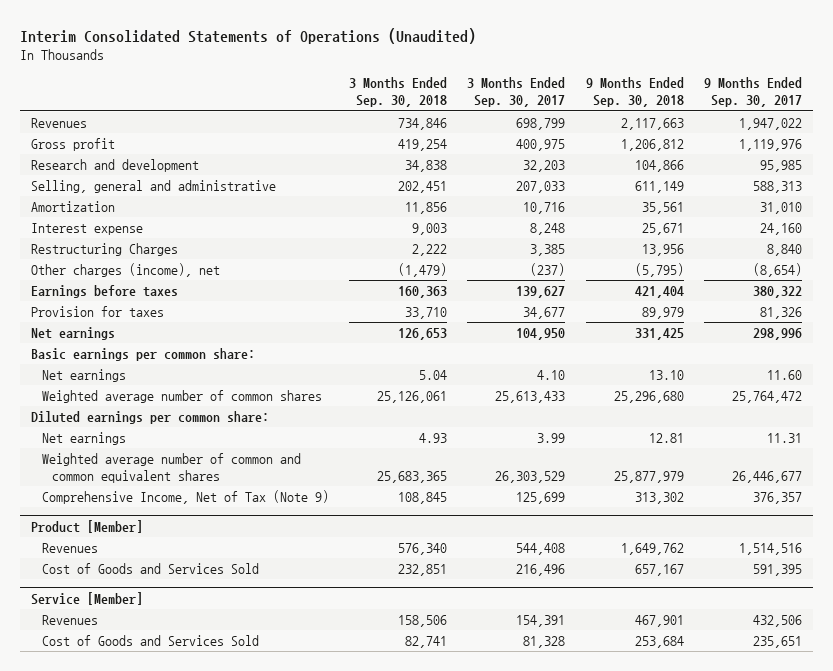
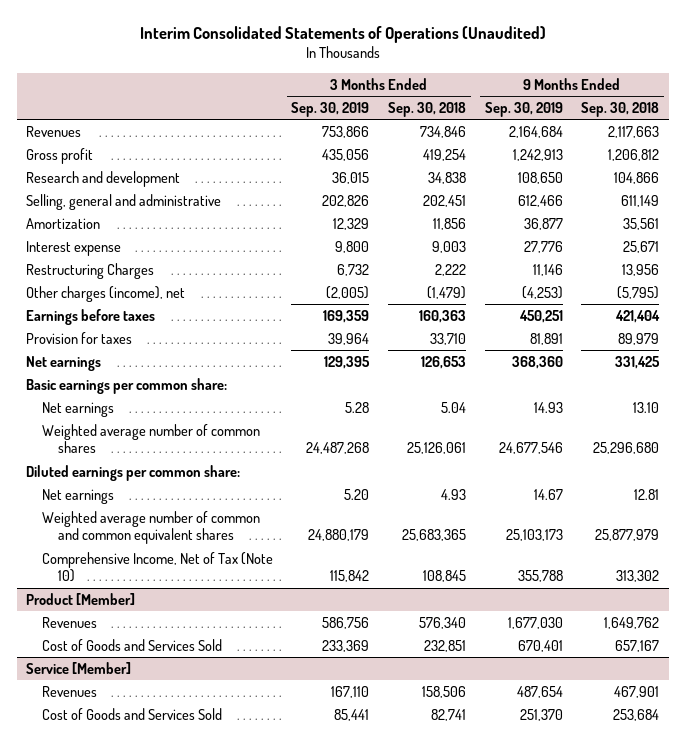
[467,77,566,108] 3 Months Ended Sep. 30, 2017 -> none
[704,77,803,108] 9 Months Ended Sep. 30, 2017 -> none
none -> [291,101,370,117] Sep. 30, 2019
none -> [484,101,563,117] Sep. 30, 2019
[41,489,329,504] Comprehensive Income, Net of Tax (Note 9) -> [41,551,273,583] Comprehensive Income, Net of Tax (Note 10)

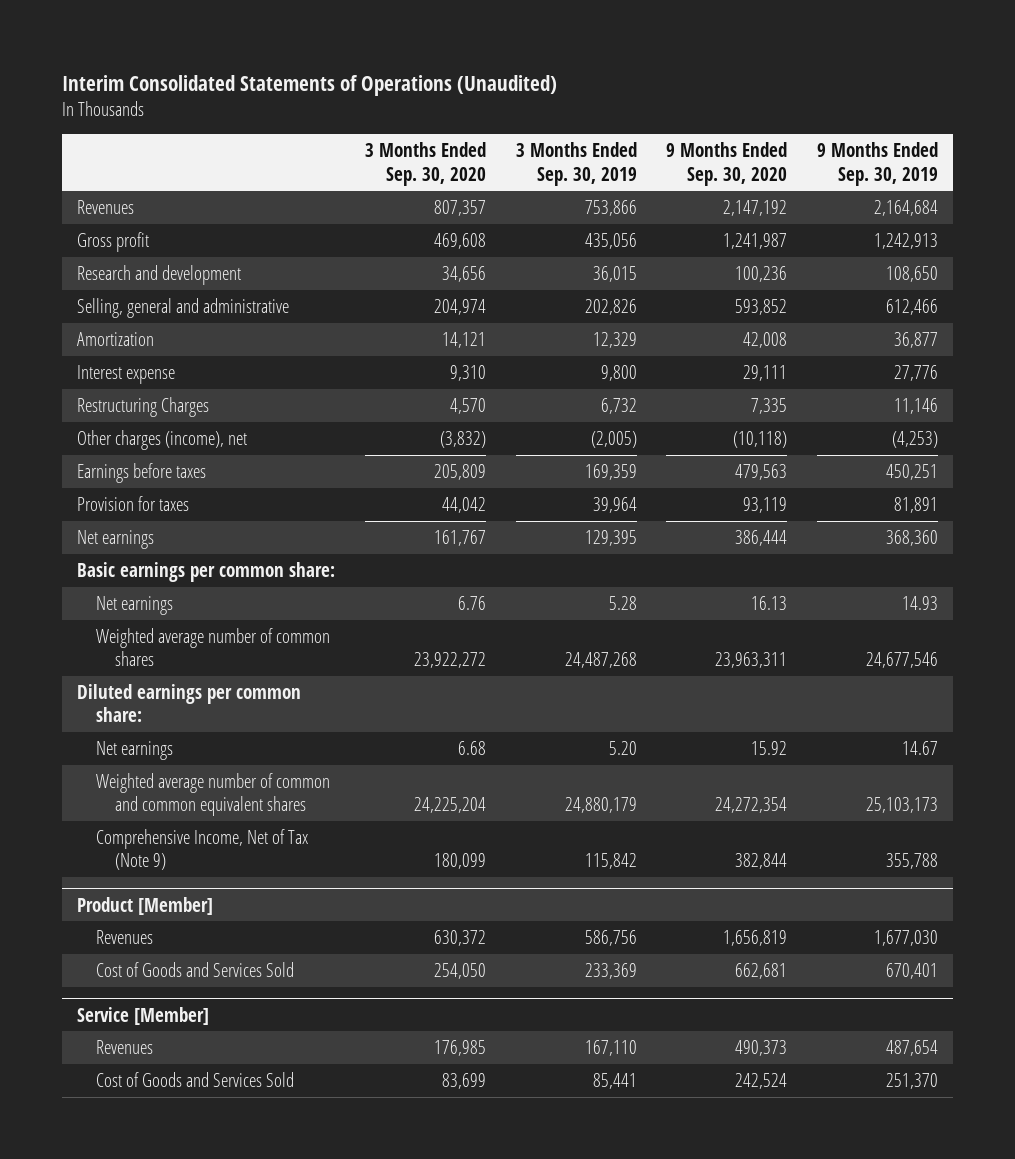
[388,101,467,117] Sep. 30, 2018 -> none
[581,101,660,117] Sep. 30, 2018 -> none
none -> [364,142,486,186] 3 Months Ended Sep. 30, 2020
none -> [666,142,788,186] 9 Months Ended Sep. 30, 2020
[41,551,273,583] Comprehensive Income, Net of Tax (Note 10) -> [96,828,309,871] Comprehensive Income, Net of Tax (Note 9)

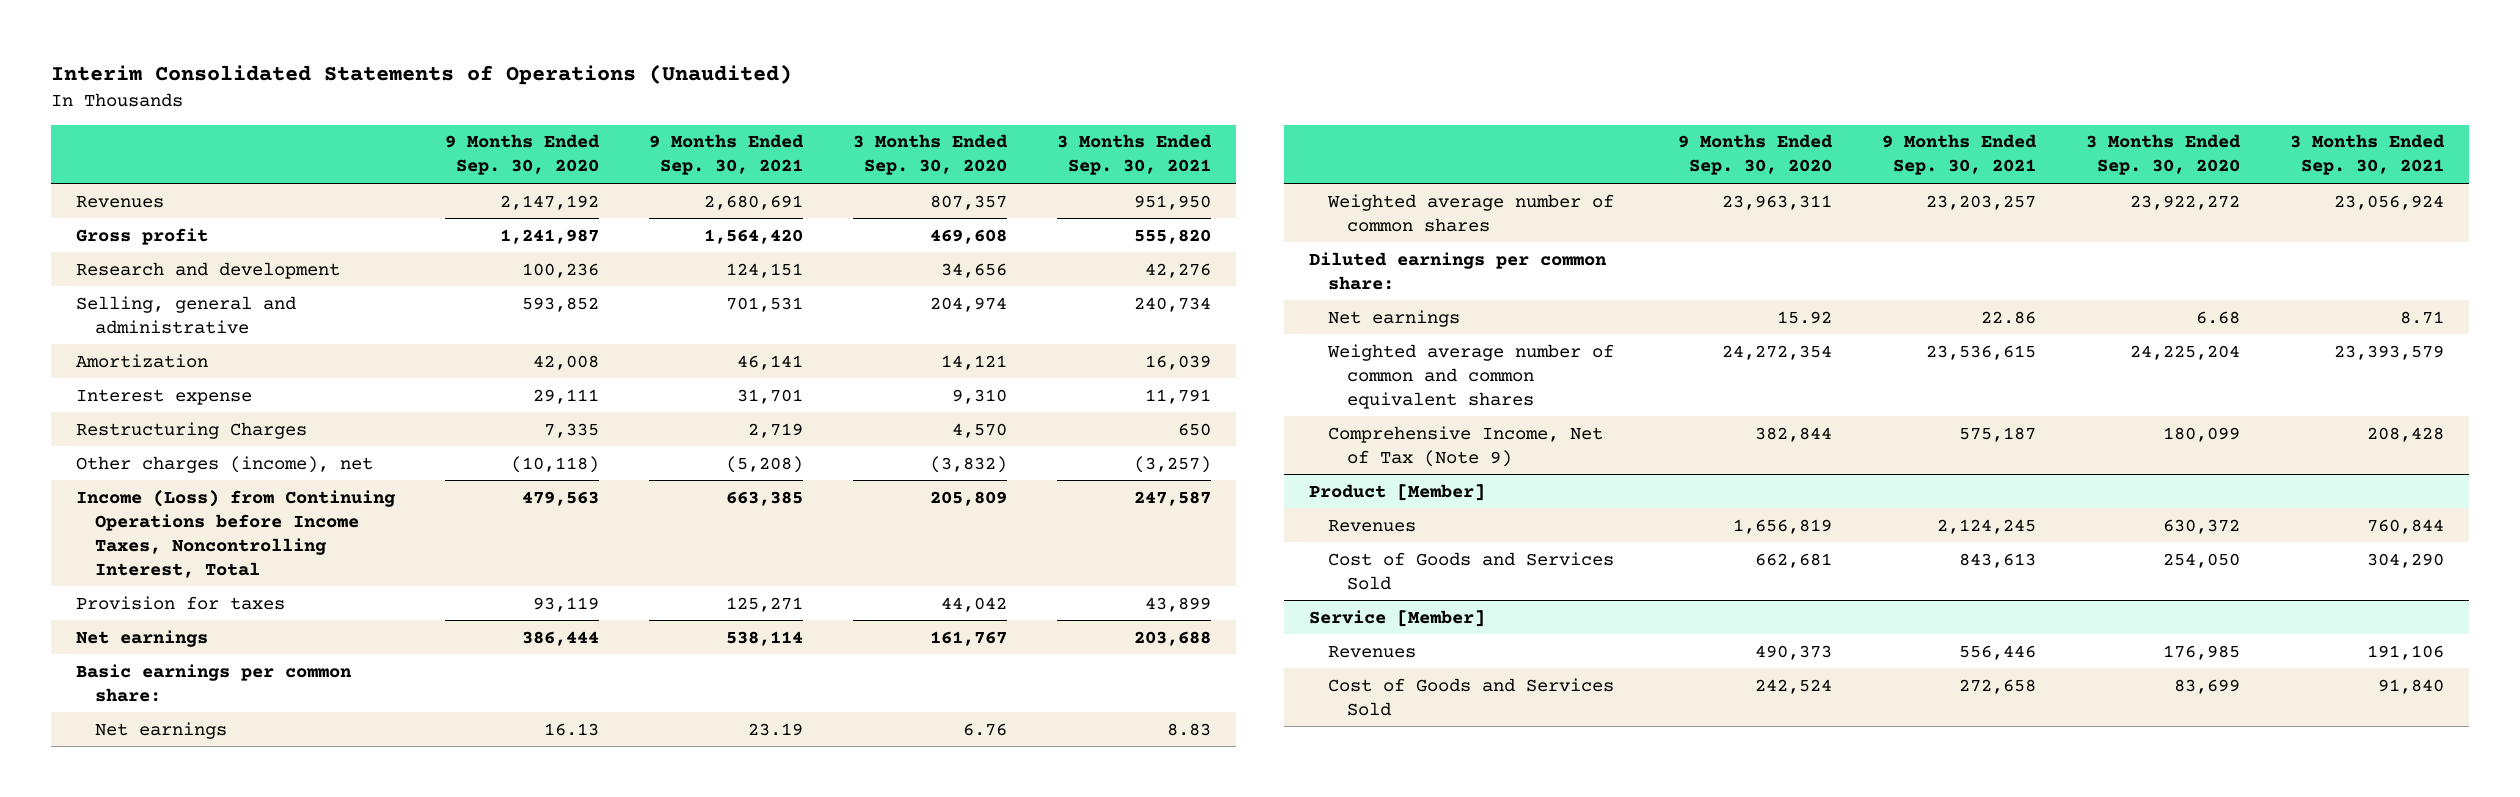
[515,142,637,186] 3 Months Ended Sep. 30, 2019 -> none
[816,142,938,186] 9 Months Ended Sep. 30, 2019 -> none
none -> [649,134,805,176] 9 Months Ended Sep. 30, 2021
none -> [1057,134,1213,176] 3 Months Ended Sep. 30, 2021
[77,462,207,483] Earnings before taxes -> [76,489,397,578] Income (Loss) from Continuing Operations before Income Taxes, Noncontrolling Interest, Total

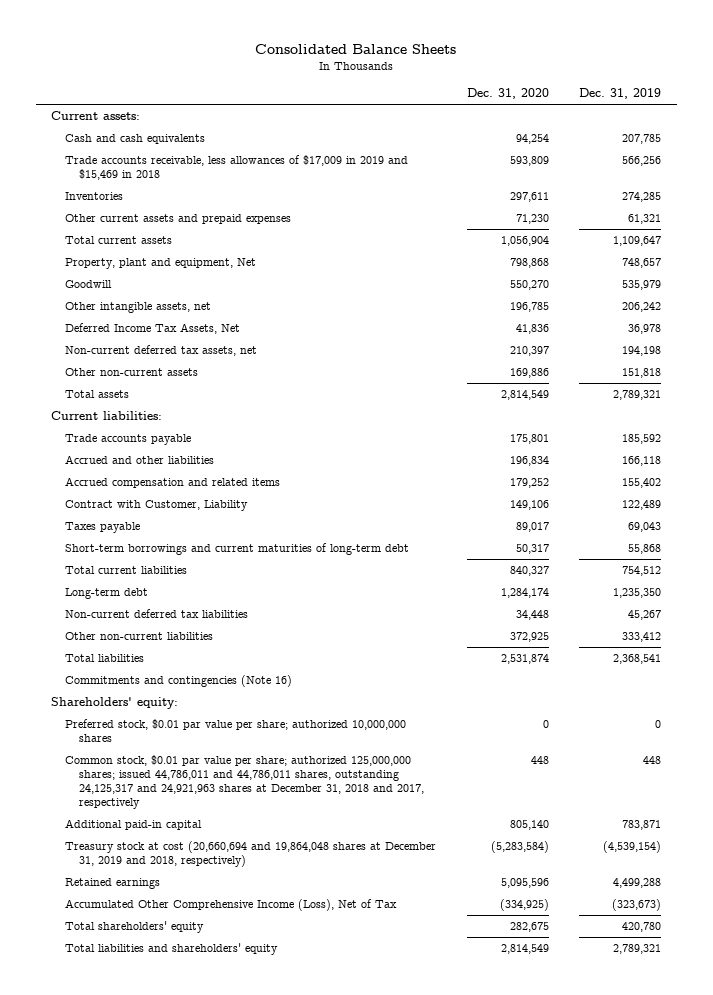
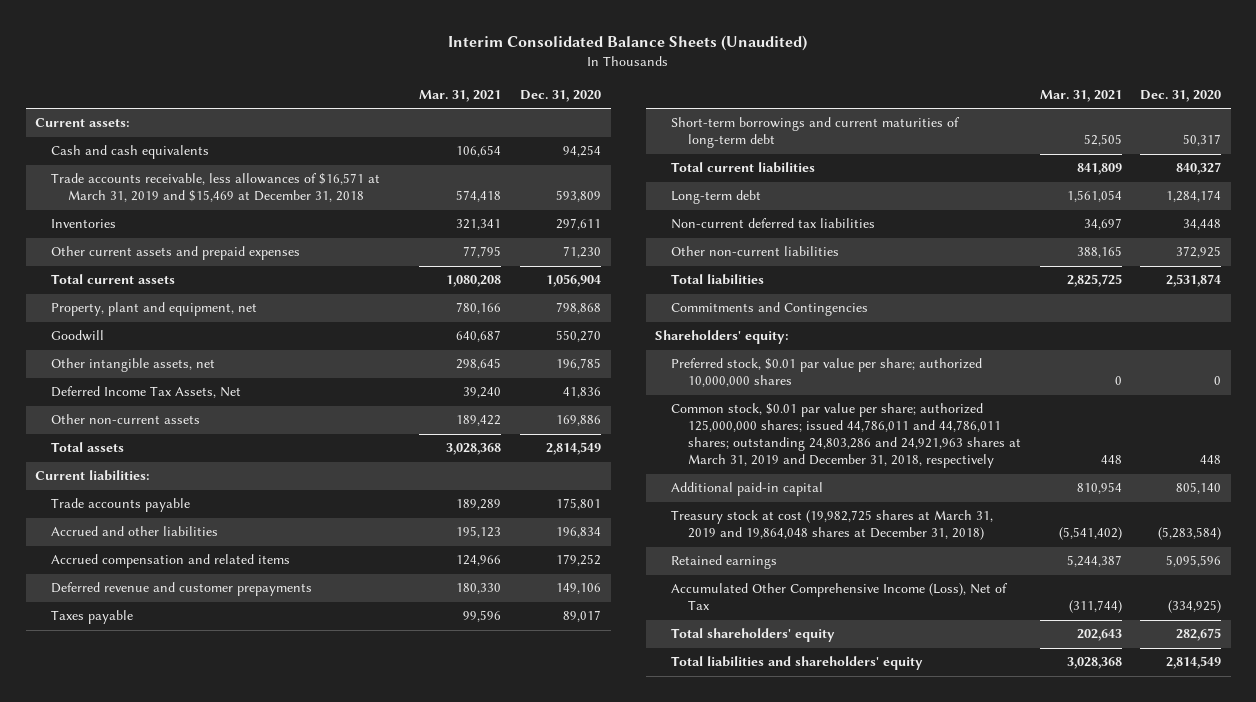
[255,44,457,55] Consolidated Balance Sheets -> [448,35,808,52] Interim Consolidated Balance Sheets (Unaudited)
[579,88,662,100] Dec. 31, 2019 -> none
none -> [419,89,502,102] Mar. 31, 2021
[64,155,408,181] Trade accounts receivable, less allowances of $17,009 in 2019 and $15,469 in 2018 -> [51,173,381,203] Trade accounts receivable, less allowances of $16,571 at March 31, 2019 and $15,469 at December 31, 2018
[64,258,256,270] Property, plant and equipment, Net -> [51,302,258,317] Property, plant and equipment, net
[64,345,257,357] Non-current deferred tax assets, net -> none
[64,500,248,512] Contract with Customer, Liability -> [51,582,313,597] Deferred revenue and customer prepayments
[64,675,292,688] Commitments and contingencies (Note 16) -> [671,302,869,317] Commitments and Contingencies
[64,755,424,809] Common stock, $0.01 par value per share; authorized 125,000,000 shares; issued 44,786,011 and 44,786,011 shares, outstanding 24,125,317 and 24,921,963 shares at December 31, 2018 and 2017, respectively -> [671,403,1021,469] Common stock, $0.01 par value per share; authorized 125,000,000 shares; issued 44,786,011 and 44,786,011 shares; outstanding 24,803,286 and 24,921,963 shares at March 31, 2019 and December 31, 2018, respectively
[64,841,436,868] Treasury stock at cost (20,660,694 and 19,864,048 shares at December 31, 2019 and 2018, respectively) -> [671,510,994,541] Treasury stock at cost (19,982,725 shares at March 31, 2019 and 19,864,048 shares at December 31, 2018)

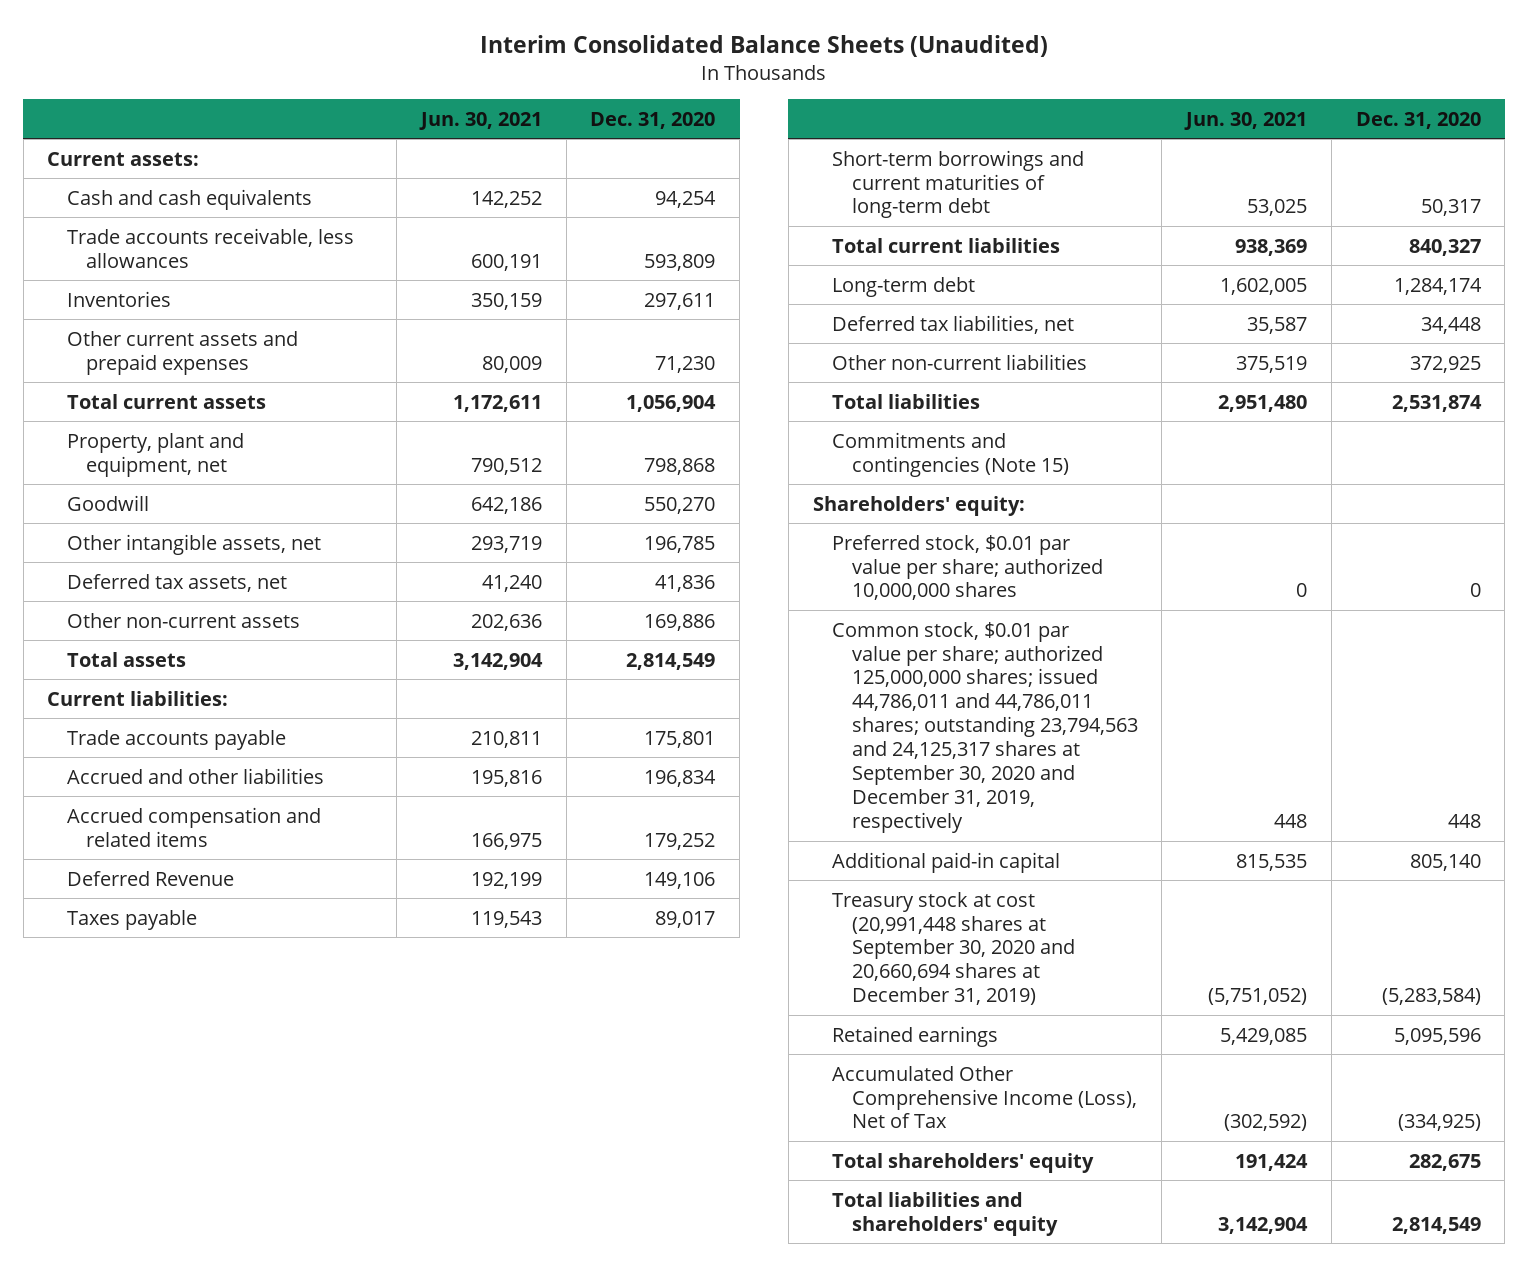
[419,89,502,102] Mar. 31, 2021 -> none
none -> [418,111,542,130] Jun. 30, 2021
[51,173,381,203] Trade accounts receivable, less allowances of $16,571 at March 31, 2019 and $15,469 at December 31, 2018 -> [66,227,354,268] Trade accounts receivable, less allowances
[51,386,242,399] Deferred Income Tax Assets, Net -> [66,573,287,592] Deferred tax assets, net
[51,582,313,597] Deferred revenue and customer prepayments -> [66,870,234,886] Deferred Revenue
[671,218,876,230] Non-current deferred tax liabilities -> [832,314,1075,334] Deferred tax liabilities, net
[671,302,869,317] Commitments and Contingencies -> [832,431,1069,477] Commitments and contingencies (Note 15)
[671,403,1021,469] Common stock, $0.01 par value per share; authorized 125,000,000 shares; issued 44,786,011 and 44,786,011 shares; outstanding 24,803,286 and 24,921,963 shares at March 31, 2019 and December 31, 2018, respectively -> [832,621,1138,834] Common stock, $0.01 par value per share; authorized 125,000,000 shares; issued 44,786,011 and 44,786,011 shares; outstanding 23,794,563 and 24,125,317 shares at September 30, 2020 and December 31, 2019, respectively
[671,510,994,541] Treasury stock at cost (19,982,725 shares at March 31, 2019 and 19,864,048 shares at December 31, 2018) -> [832,891,1075,1006] Treasury stock at cost (20,991,448 shares at September 30, 2020 and 20,660,694 shares at December 31, 2019)

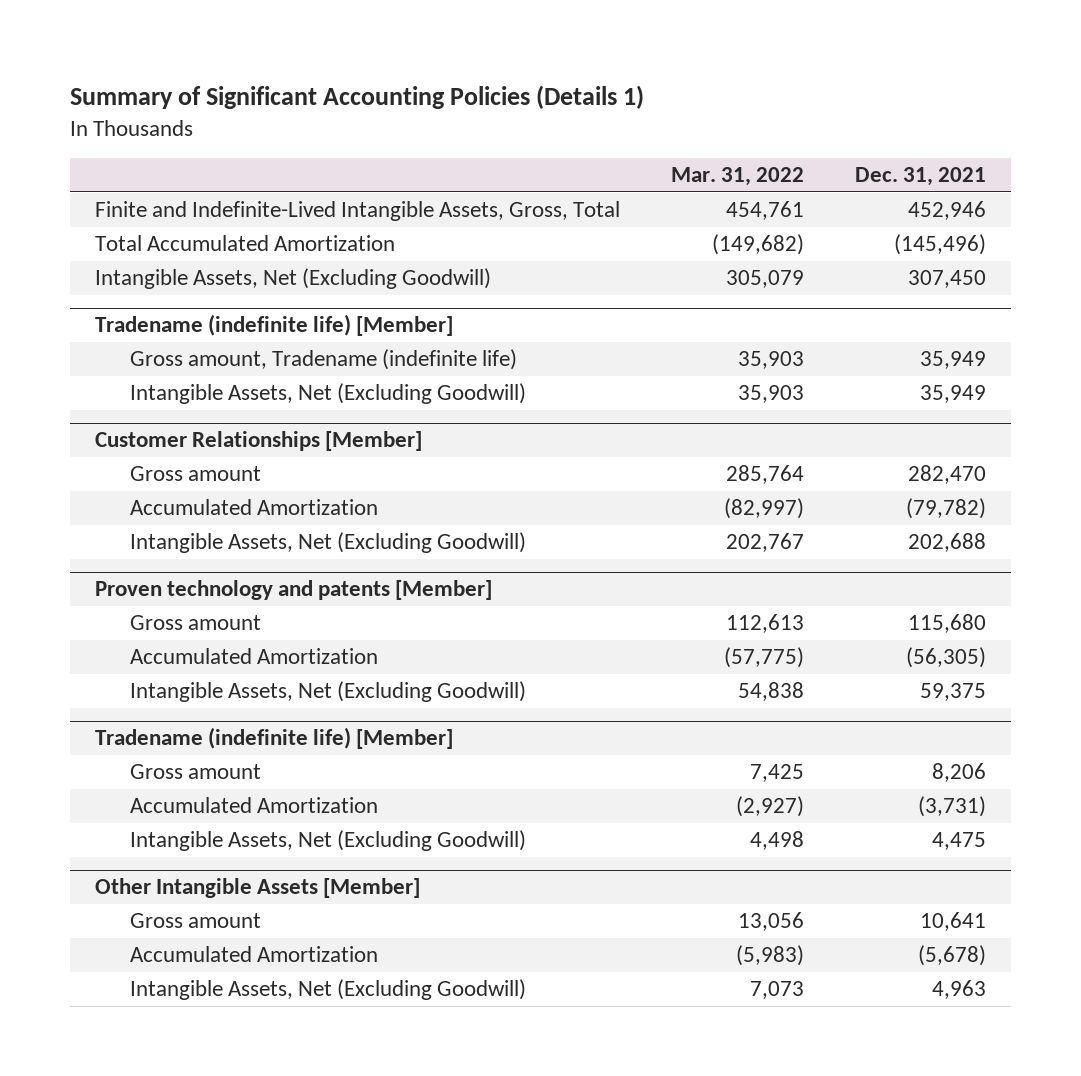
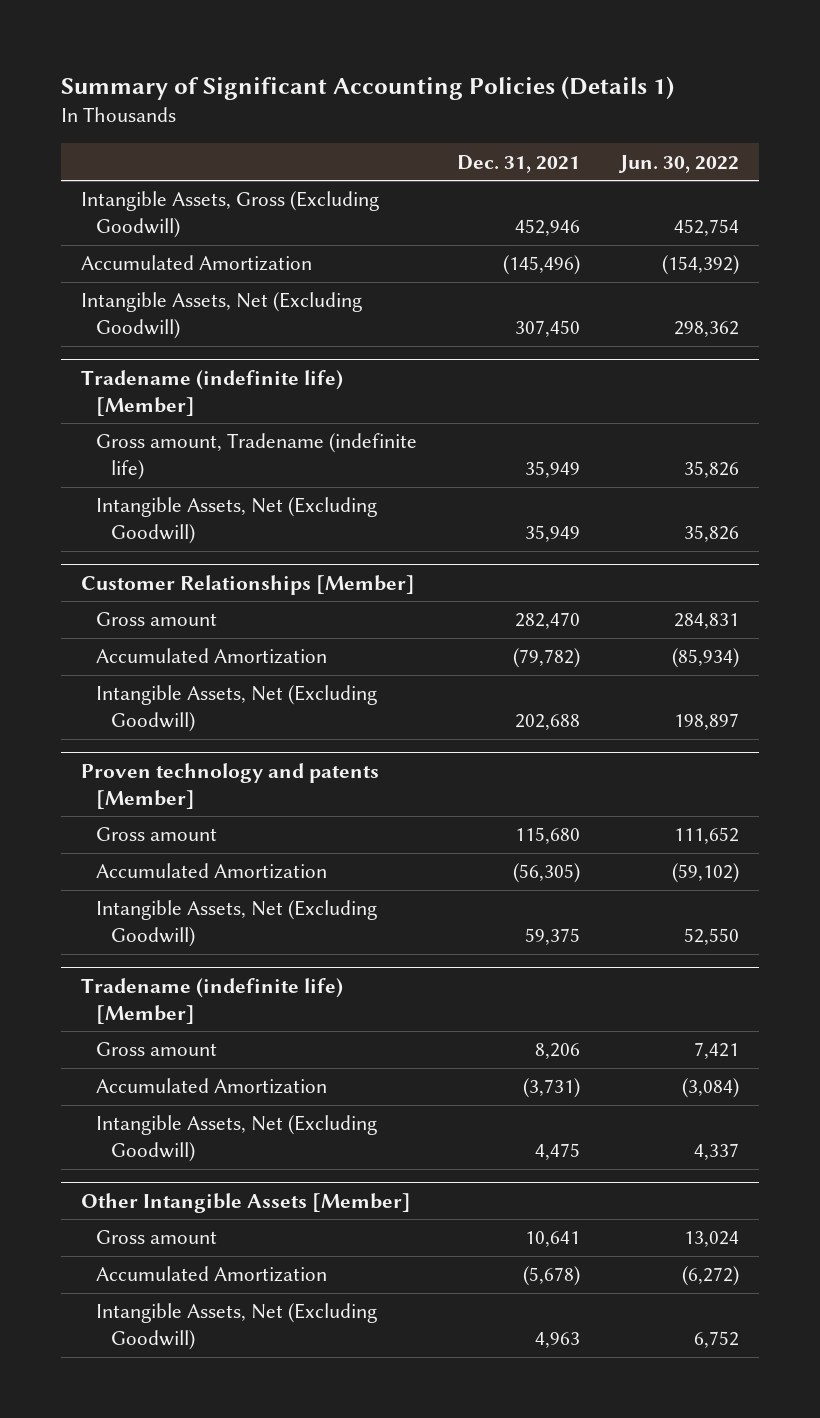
[671,167,805,187] Mar. 31, 2022 -> none
none -> [618,154,740,173] Jun. 30, 2022
[95,201,621,222] Finite and Indefinite-Lived Intangible Assets, Gross, Total -> [80,191,379,239] Intangible Assets, Gross (Excluding Goodwill)
[95,235,396,252] Total Accumulated Amortization -> [80,255,312,272] Accumulated Amortization

